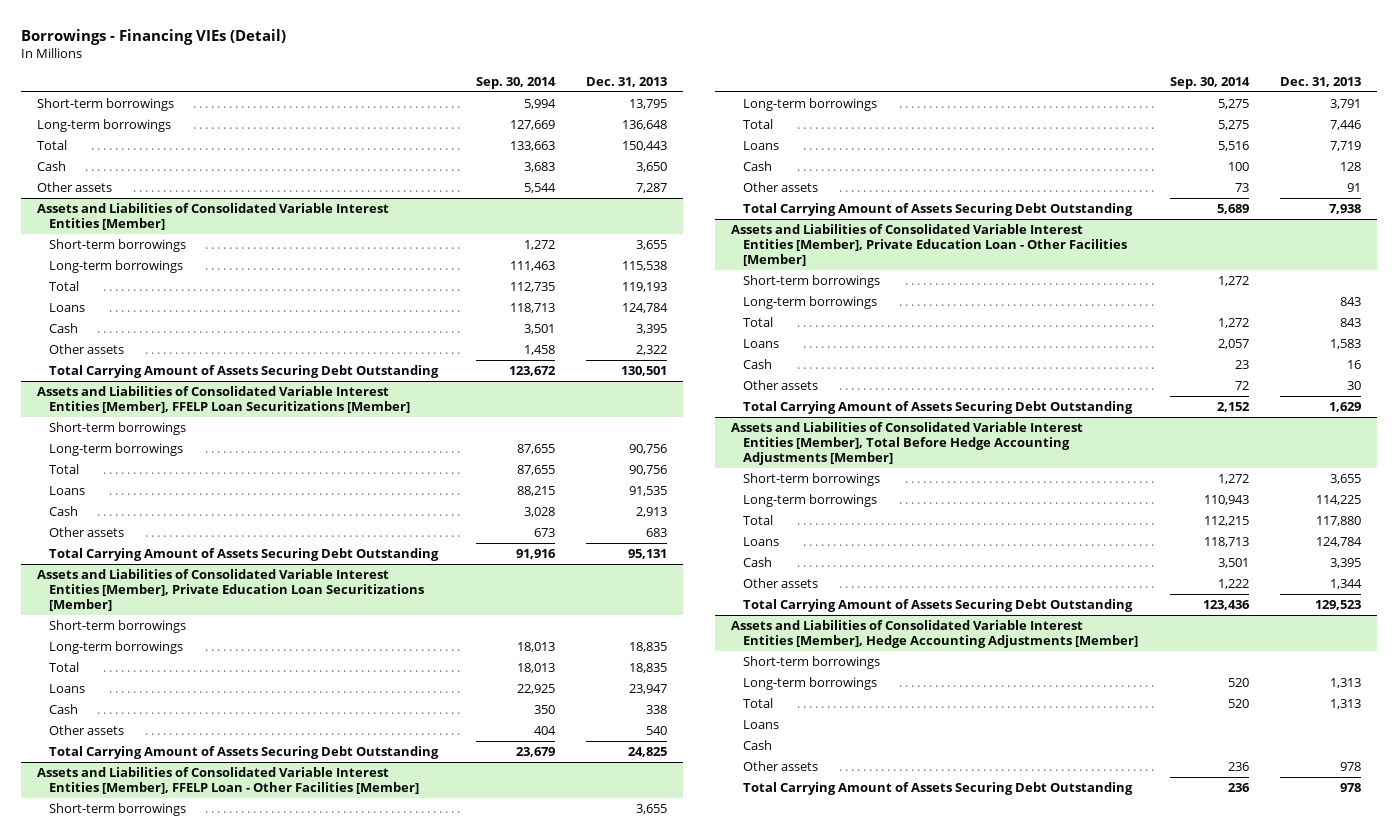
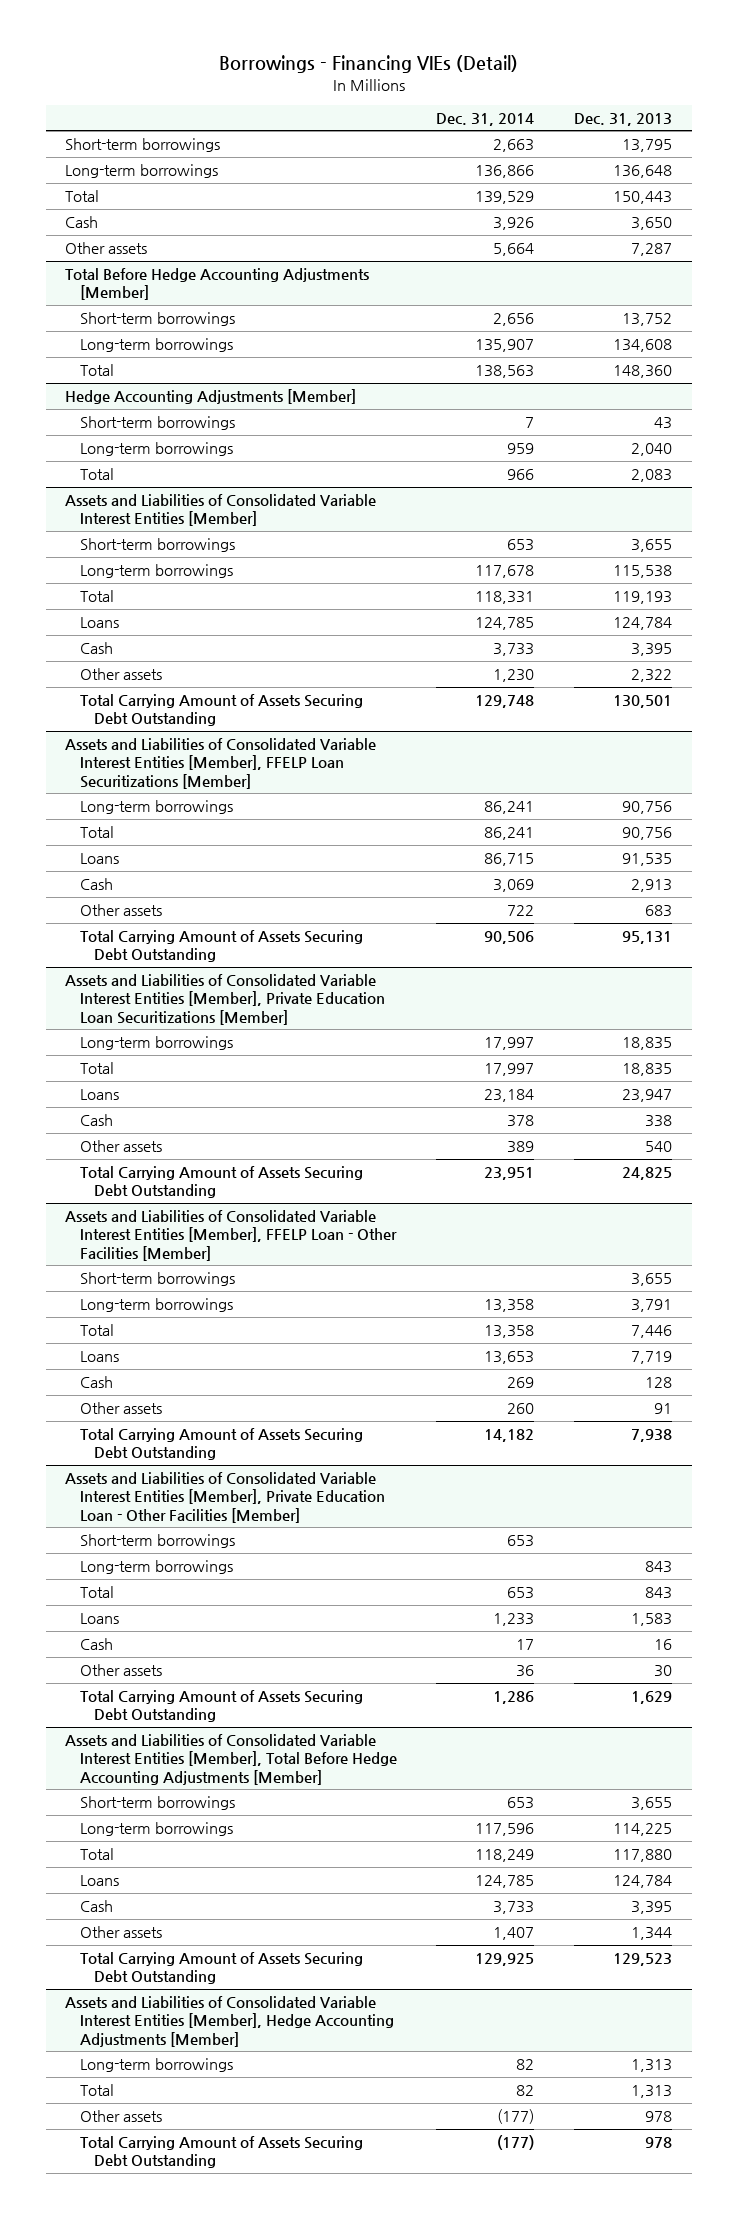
[475,76,556,89] Sep. 30, 2014 -> none
none -> [436,112,535,126] Dec. 31, 2014
none -> [65,268,370,301] Total Before Hedge Accounting Adjustments [Member]
none -> [79,312,235,327] Short-term borrowings
none -> [79,338,233,353] Long-term borrowings
none -> [79,364,114,377] Total
none -> [65,389,357,405] Hedge Accounting Adjustments [Member]
none -> [79,416,235,431] Short-term borrowings
none -> [79,442,233,457] Long-term borrowings
none -> [79,468,114,481] Total
[49,421,187,435] Short-term borrowings -> none
[49,619,187,633] Short-term borrowings -> none
[743,655,881,669] Short-term borrowings -> none
[743,719,780,729] Loans -> none
[743,739,773,750] Cash -> none

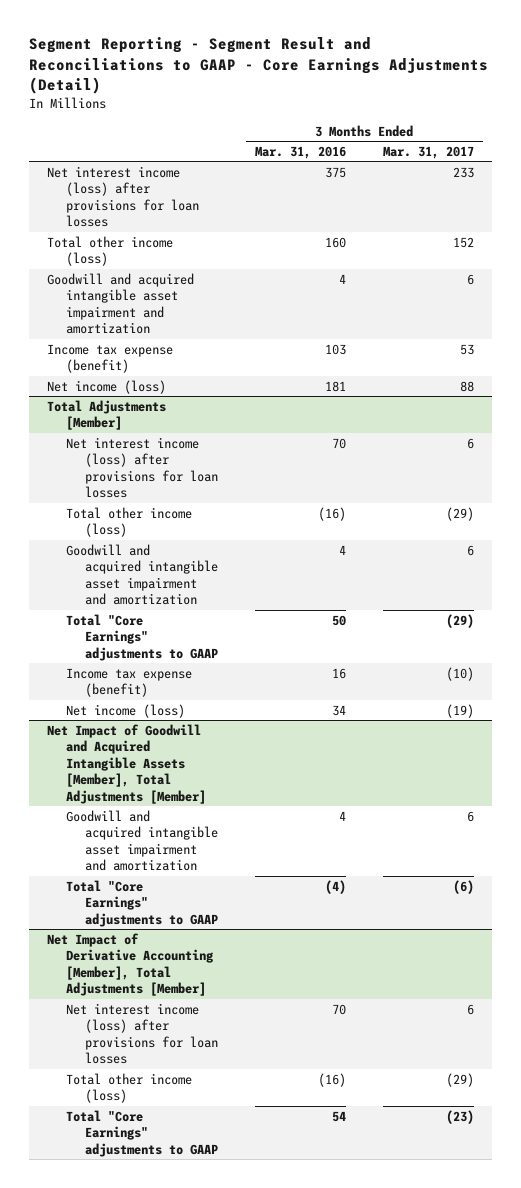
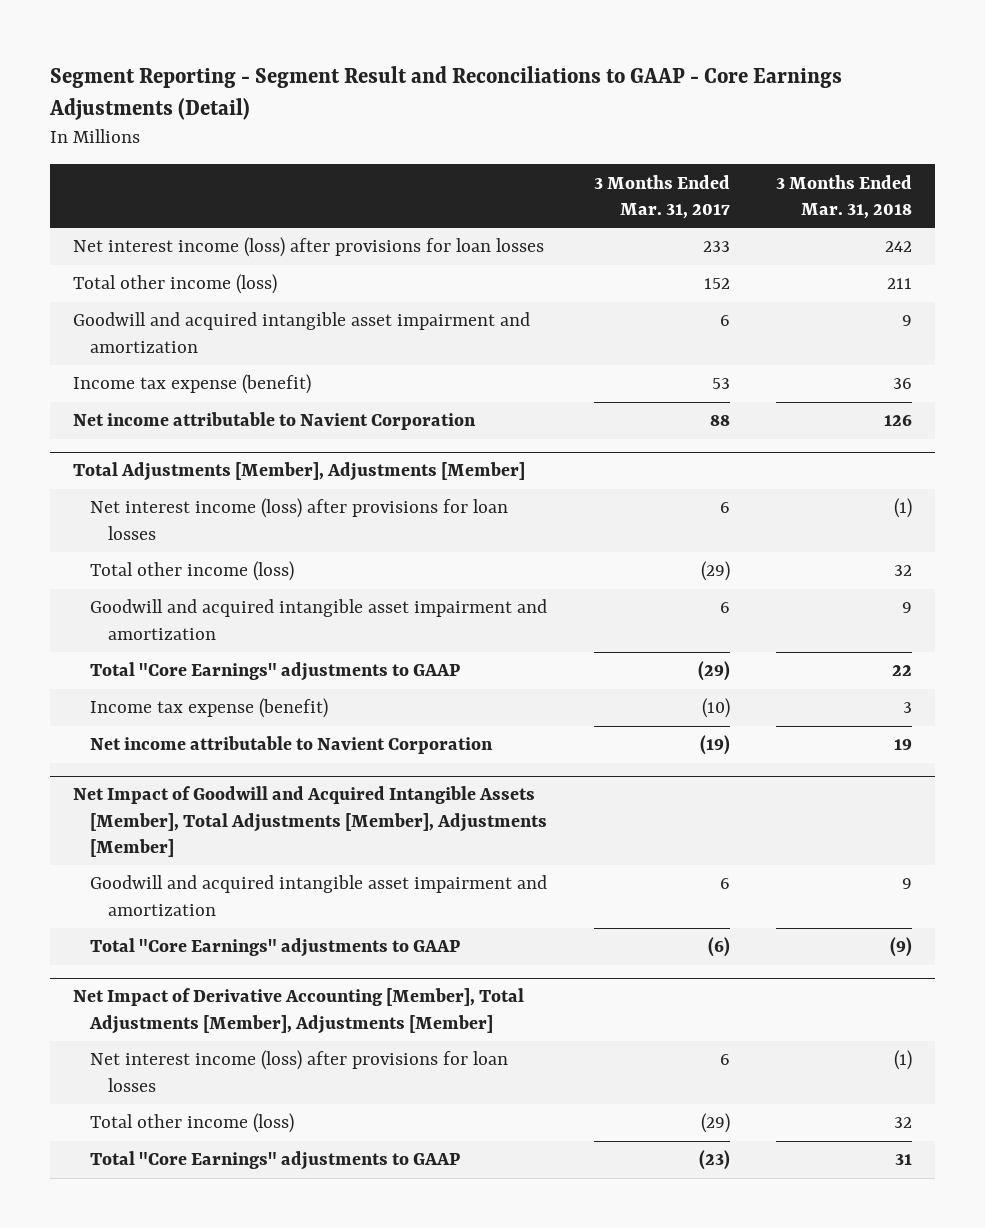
[254,145,346,159] Mar. 31, 2016 -> none
none -> [776,174,913,219] 3 Months Ended Mar. 31, 2018
[47,379,167,394] Net income (loss) -> [73,412,477,431] Net income attributable to Navient Corporation
[47,399,167,431] Total Adjustments [Member] -> [73,462,526,482] Total Adjustments [Member], Adjustments [Member]
[66,703,186,718] Net income (loss) -> [90,736,494,755] Net income attributable to Navient Corporation
[47,723,207,804] Net Impact of Goodwill and Acquired Intangible Assets [Member], Total Adjustments [Member] -> [73,786,548,858] Net Impact of Goodwill and Acquired Intangible Assets [Member], Total Adjustments [Member], Adjustments [Member]
[47,932,215,997] Net Impact of Derivative Accounting [Member], Total Adjustments [Member] -> [73,988,525,1034] Net Impact of Derivative Accounting [Member], Total Adjustments [Member], Adjustments [Member]

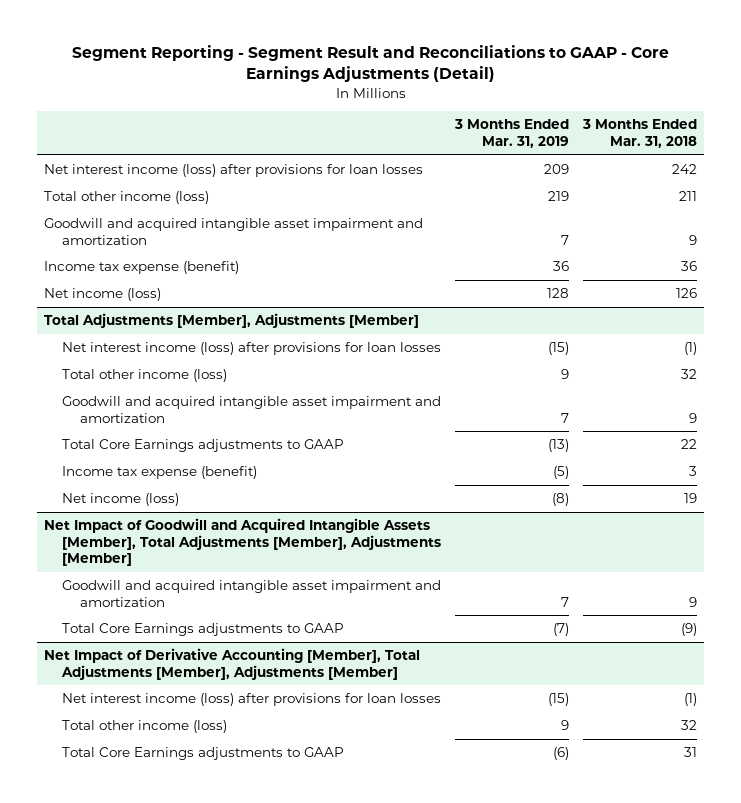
[593,174,730,219] 3 Months Ended Mar. 31, 2017 -> none
none -> [454,119,570,148] 3 Months Ended Mar. 31, 2019
[73,412,477,431] Net income attributable to Navient Corporation -> [44,288,162,302] Net income (loss)
[90,662,461,682] Total "Core Earnings" adjustments to GAAP -> [62,439,345,453] Total Core Earnings adjustments to GAAP
[90,736,494,755] Net income attributable to Navient Corporation -> [62,493,180,507] Net income (loss)
[90,938,461,958] Total "Core Earnings" adjustments to GAAP -> [62,623,345,637] Total Core Earnings adjustments to GAAP
[90,1151,461,1171] Total "Core Earnings" adjustments to GAAP -> [62,747,345,761] Total Core Earnings adjustments to GAAP

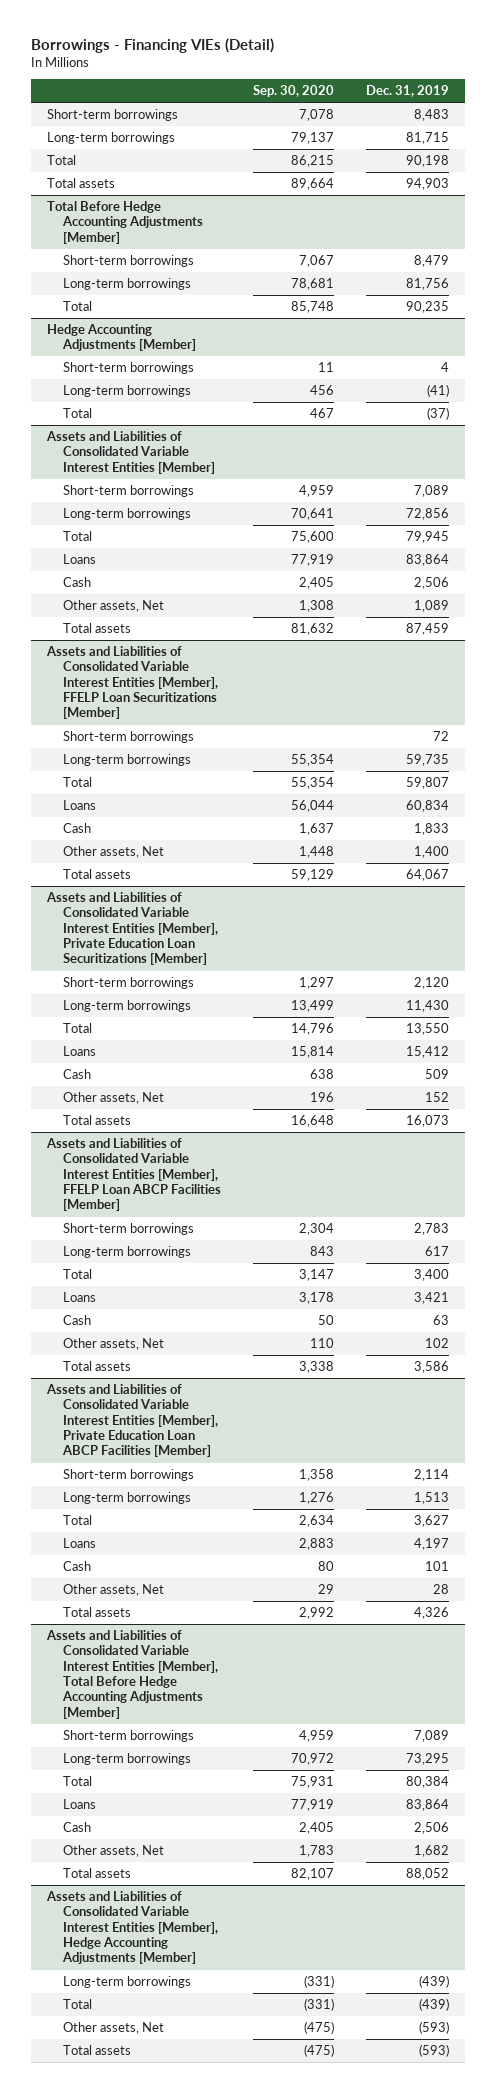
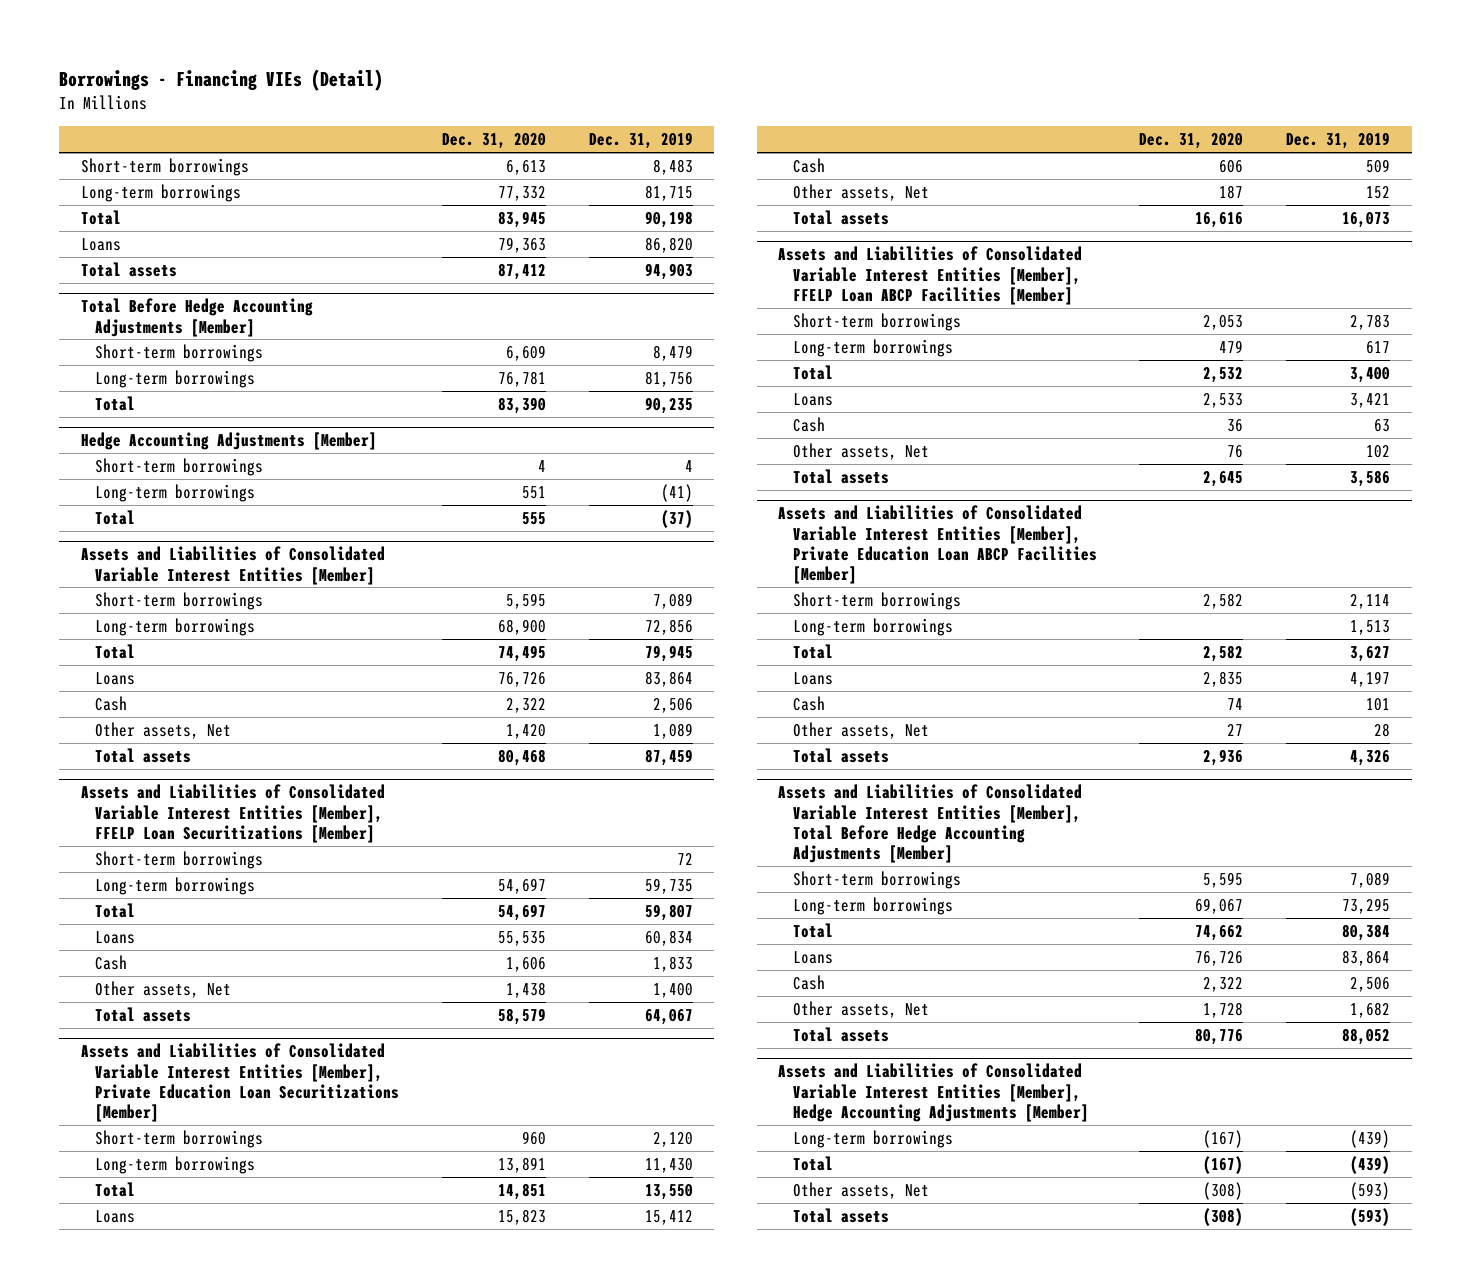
[252,85,334,98] Sep. 30, 2020 -> none
none -> [441,133,546,150] Dec. 31, 2020
none -> [80,237,121,251] Loans

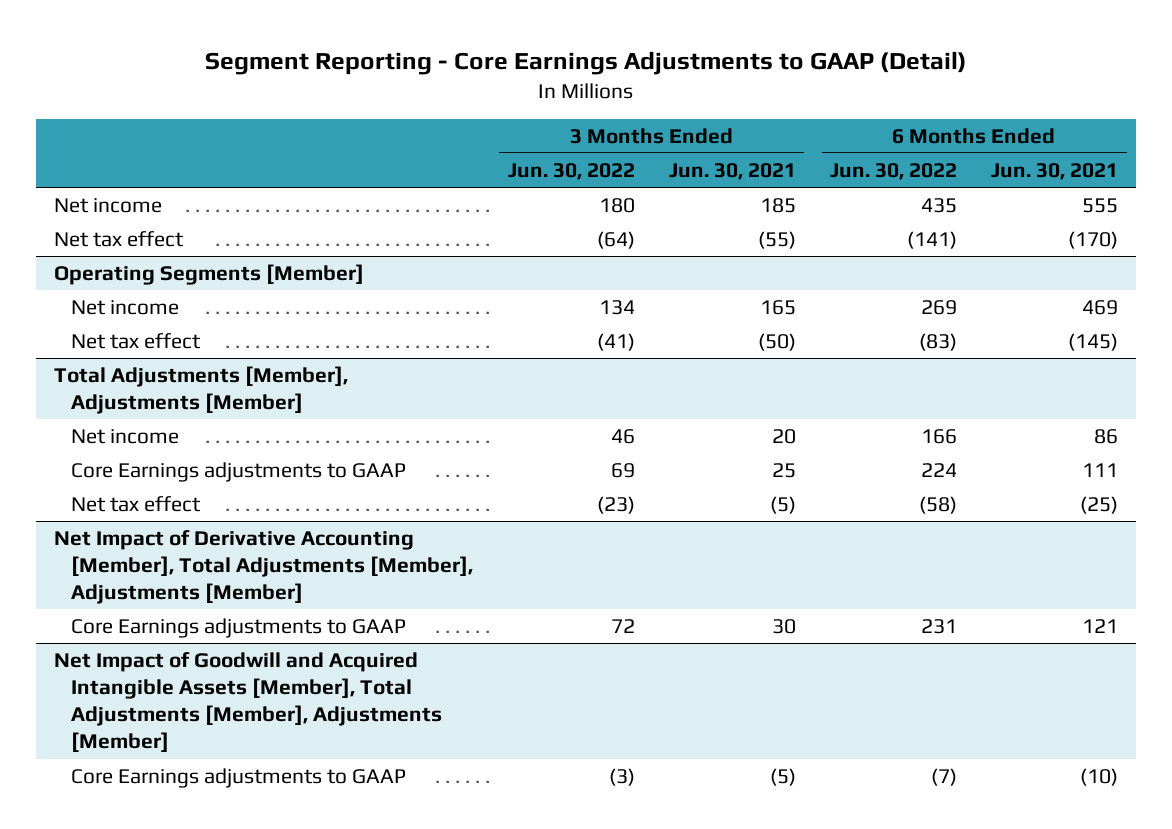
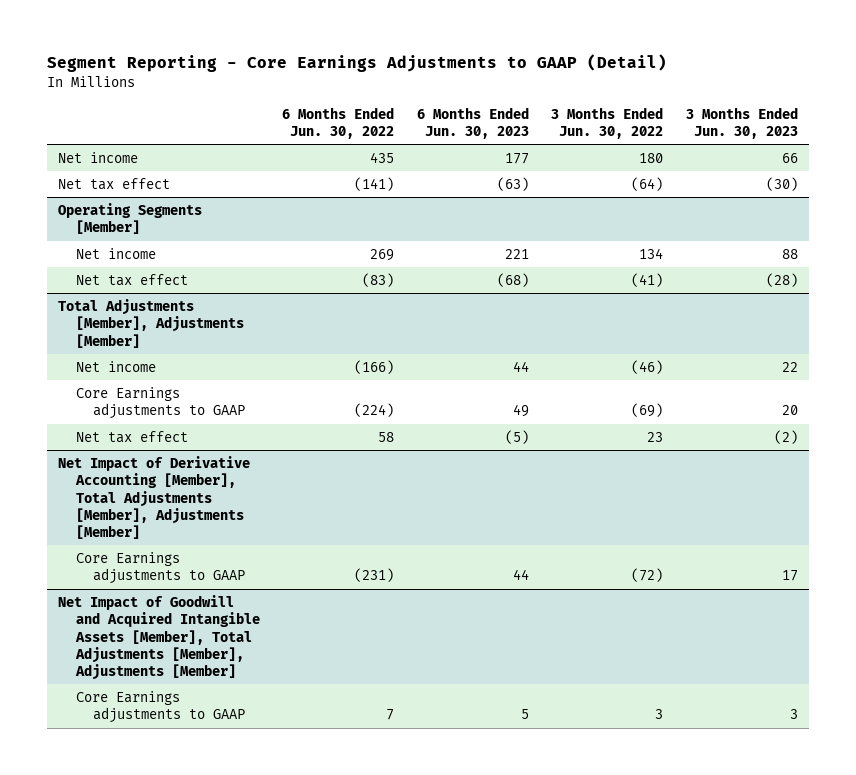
[668,162,796,180] Jun. 30, 2021 -> none
[991,162,1119,180] Jun. 30, 2021 -> none
none -> [416,106,529,139] 6 Months Ended Jun. 30, 2023
none -> [685,106,798,139] 3 Months Ended Jun. 30, 2023
[610,428,635,444] 46 -> [631,359,664,374] (46)
[921,428,958,444] 166 -> [354,359,395,374] (166)
[610,462,635,478] 69 -> [631,403,664,418] (69)
[921,462,958,477] 224 -> [354,403,395,418] (224)
[596,495,635,514] (23) -> [647,431,664,442] 23
[919,495,958,514] (58) -> [378,431,395,442] 58
[610,618,635,633] 72 -> [631,568,664,583] (72)
[921,618,958,634] 231 -> [354,568,395,583] (231)
[608,767,635,786] (3) -> [655,709,664,720] 3
[931,767,958,786] (7) -> [386,709,395,721] 7

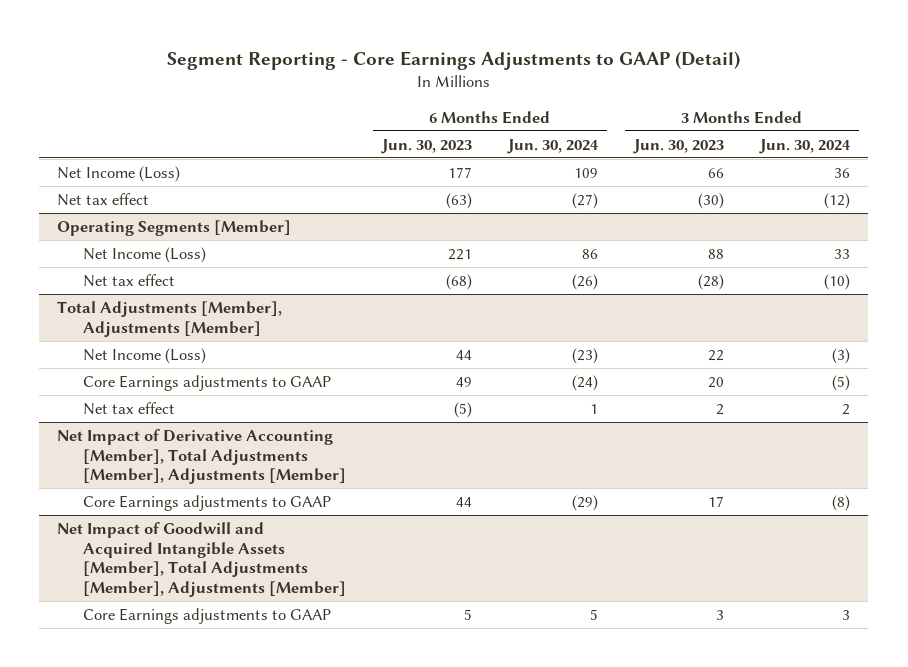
[282,106,395,139] 6 Months Ended Jun. 30, 2022 -> none
[551,106,664,139] 3 Months Ended Jun. 30, 2022 -> none
none -> [507,138,600,154] Jun. 30, 2024
none -> [759,138,852,154] Jun. 30, 2024
[58,151,139,163] Net income -> [57,165,181,182] Net Income (Loss)
[75,247,156,259] Net income -> [82,246,206,263] Net Income (Loss)
[75,360,156,372] Net income -> [82,347,206,364] Net Income (Loss)
[773,429,798,444] (2) -> [716,403,725,415] 2

